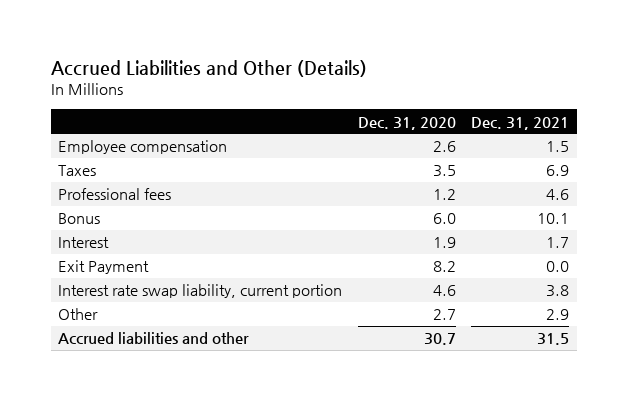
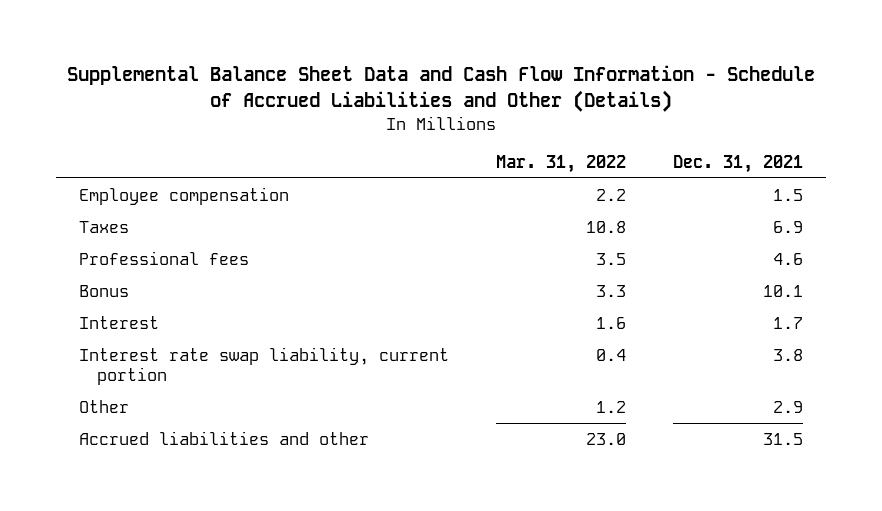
[50,60,367,78] Accrued Liabilities and Other (Details) -> [66,65,815,113] Supplemental Balance Sheet Data and Cash Flow Information - Schedule of Accrued Liabilities and Other (Details)
[357,116,456,130] Dec. 31, 2020 -> none
none -> [495,154,626,173] Mar. 31, 2022
[58,260,150,275] Exit Payment -> none

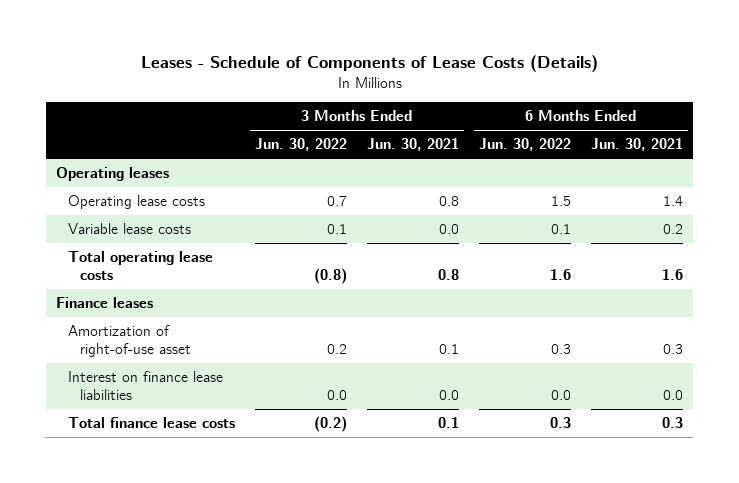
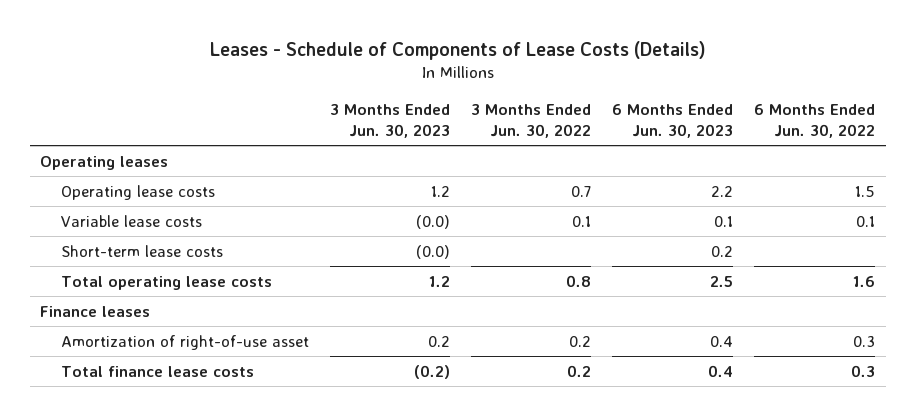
[366,138,459,152] Jun. 30, 2021 -> none
[591,138,684,152] Jun. 30, 2021 -> none
none -> [330,104,451,139] 3 Months Ended Jun. 30, 2023
none -> [612,104,734,139] 6 Months Ended Jun. 30, 2023
none -> [61,244,224,257] Short-term lease costs
[313,268,347,285] (0.8) -> [566,274,592,287] 0.8
[67,370,223,401] Interest on finance lease liabilities -> none
[313,415,347,432] (0.2) -> [567,364,592,377] 0.2

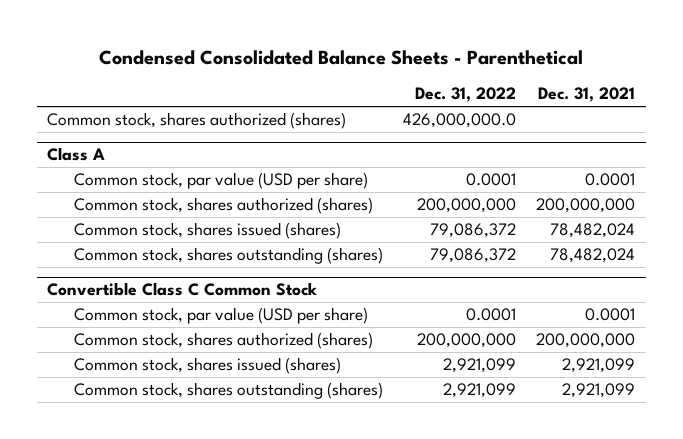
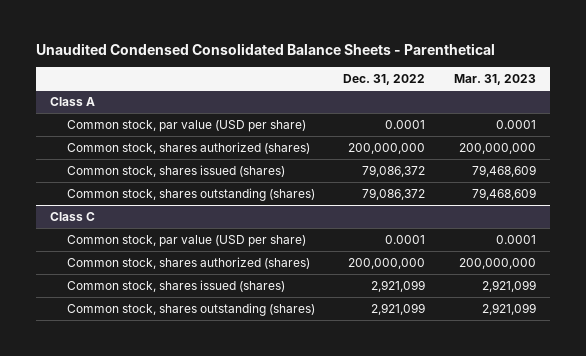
[99,50,584,66] Condensed Consolidated Balance Sheets - Parenthetical -> [36,42,496,55] Unaudited Condensed Consolidated Balance Sheets - Parenthetical
[538,87,636,103] Dec. 31, 2021 -> none
none -> [453,73,536,85] Mar. 31, 2023
[47,112,347,130] Common stock, shares authorized (shares) -> none
[47,282,318,297] Convertible Class C Common Stock -> none
none -> [50,211,96,221] Class C

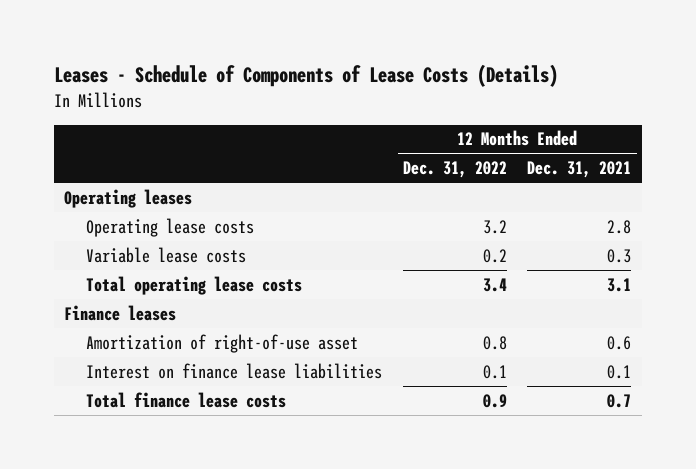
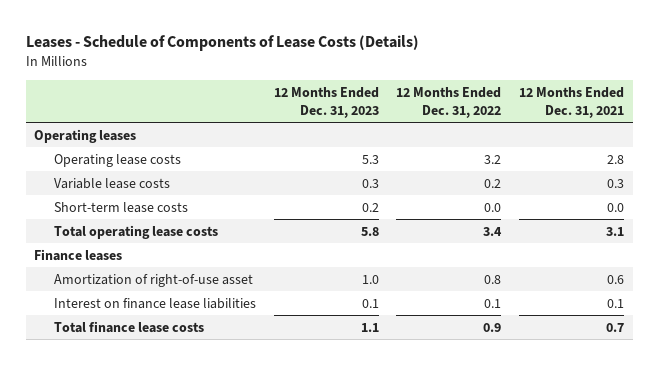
none -> [273,87,379,119] 12 Months Ended Dec. 31, 2023
none -> [54,201,189,213] Short-term lease costs

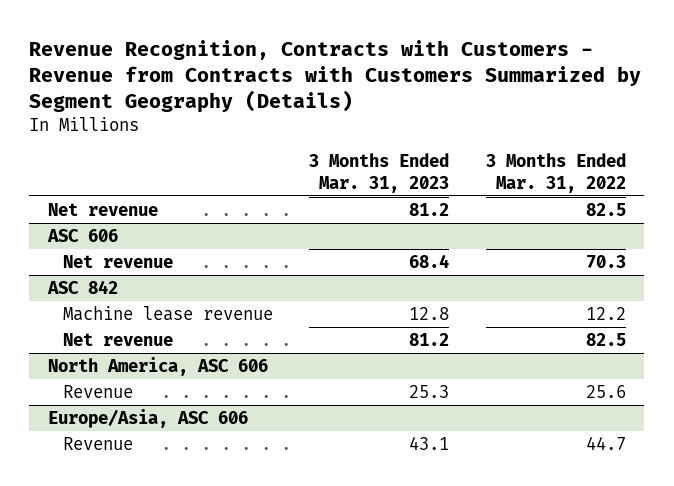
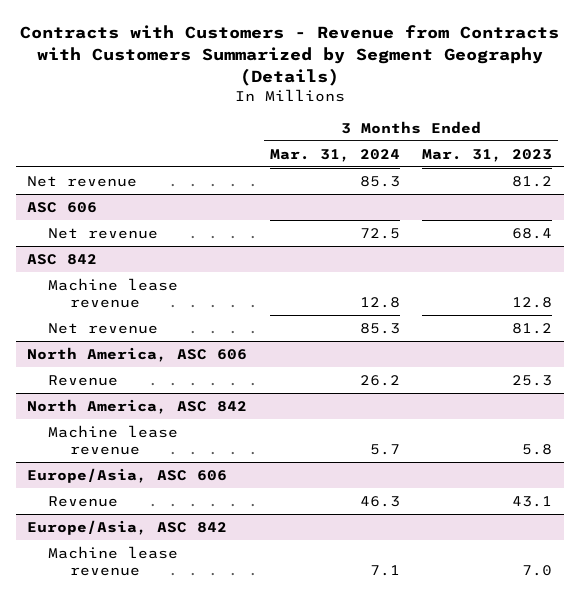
[29,39,642,114] Revenue Recognition, Contracts with Customers - Revenue from Contracts with Customers Summarized by Segment Geography (Details) -> [19,24,559,86] Contracts with Customers - Revenue from Contracts with Customers Summarized by Segment Geography (Details)
[485,153,626,193] 3 Months Ended Mar. 31, 2022 -> none
none -> [269,148,400,162] Mar. 31, 2024
none -> [27,398,248,414] North America, ASC 842
none -> [48,424,179,455] Machine lease revenue
none -> [27,519,228,535] Europe/Asia, ASC 842
none -> [48,545,179,576] Machine lease revenue

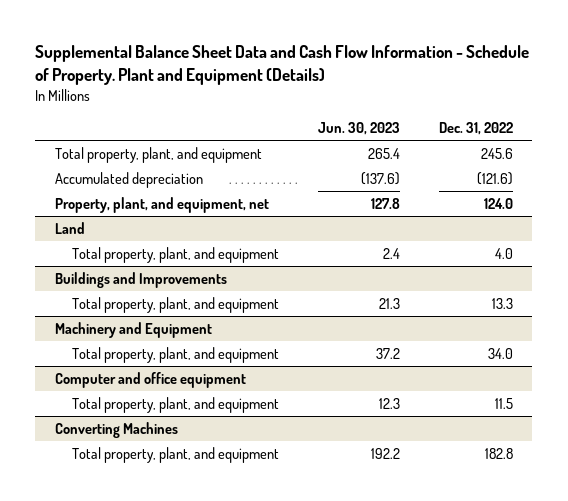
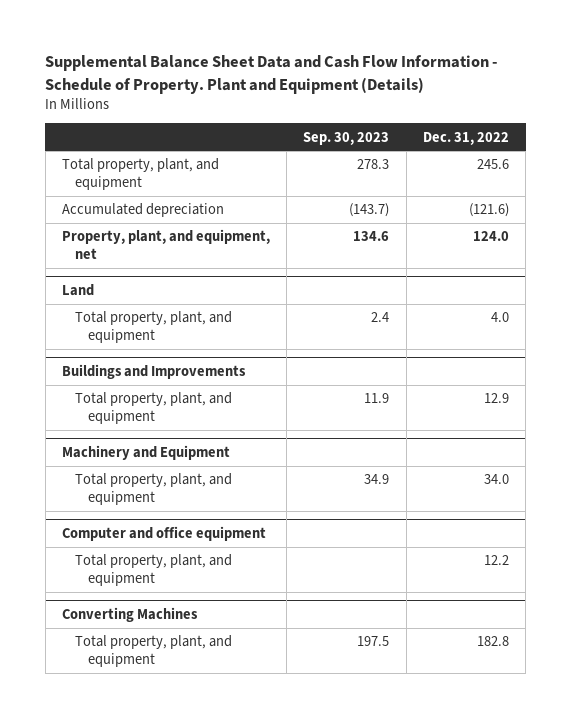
[317,122,400,136] Jun. 30, 2023 -> none
none -> [303,131,390,145] Sep. 30, 2023
[491,297,513,309] 13.3 -> [483,393,509,404] 12.9
[494,397,513,409] 11.5 -> [483,555,509,566] 12.2

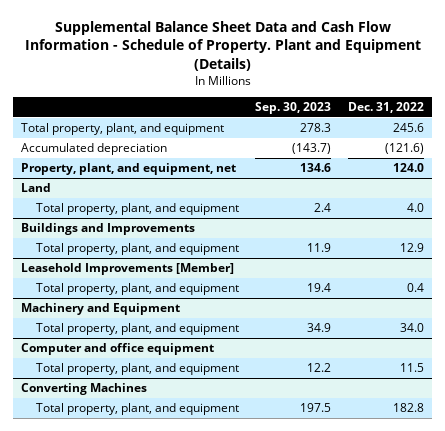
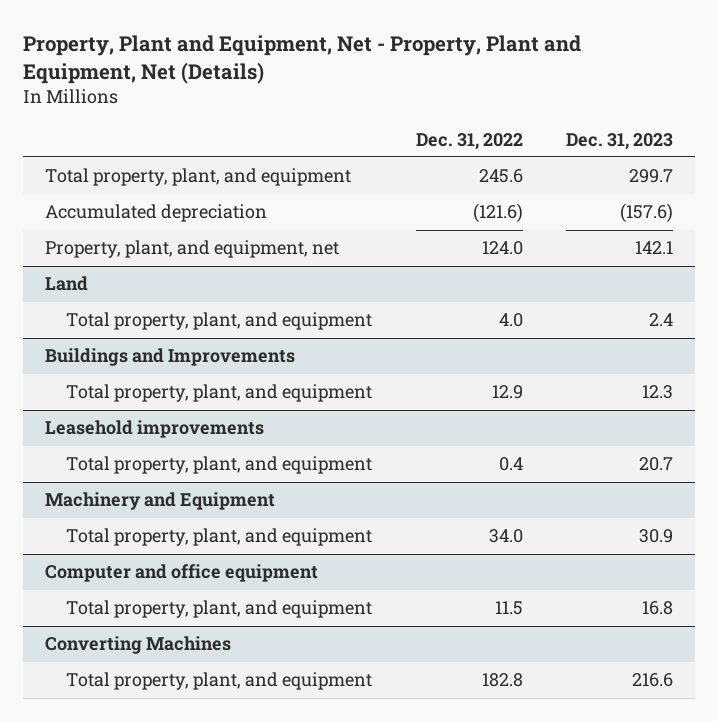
[24,20,421,71] Supplemental Balance Sheet Data and Cash Flow Information - Schedule of Property. Plant and Equipment (Details) -> [22,34,581,84] Property, Plant and Equipment, Net - Property, Plant and Equipment, Net (Details)
[255,102,332,115] Sep. 30, 2023 -> none
none -> [566,132,674,150] Dec. 31, 2023
[21,263,235,276] Leasehold Improvements [Member] -> [44,420,264,439] Leasehold improvements

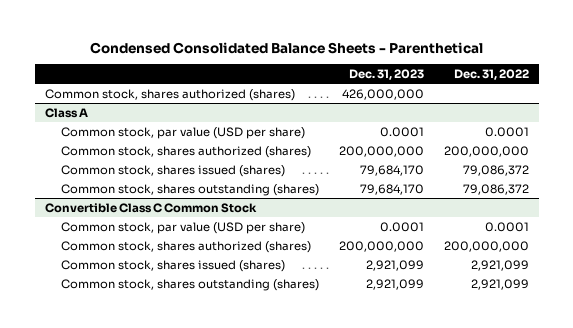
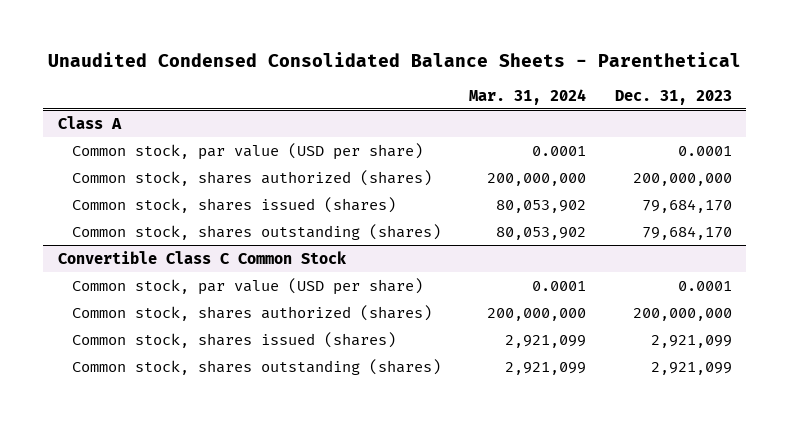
[89,41,483,54] Condensed Consolidated Balance Sheets - Parenthetical -> [47,51,741,67] Unaudited Condensed Consolidated Balance Sheets - Parenthetical
[453,68,529,80] Dec. 31, 2022 -> none
none -> [469,88,587,105] Mar. 31, 2024
[44,88,295,101] Common stock, shares authorized (shares) -> none

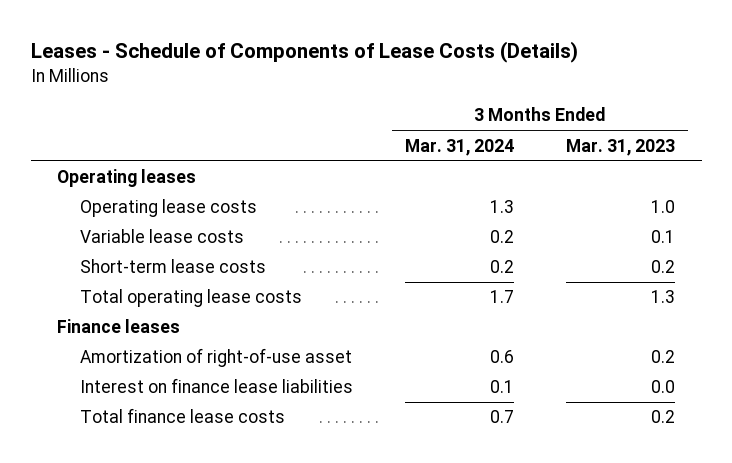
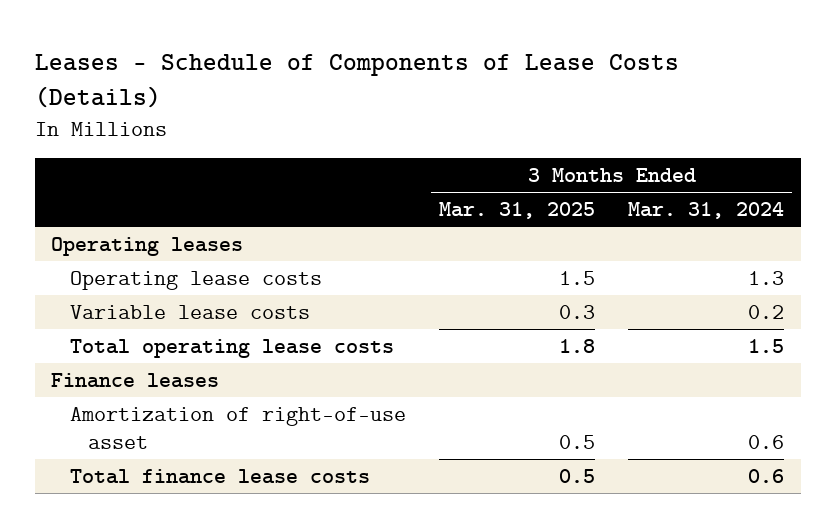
[566,138,676,156] Mar. 31, 2023 -> none
none -> [438,202,595,220] Mar. 31, 2025
[80,259,267,274] Short-term lease costs -> none
[490,290,515,304] 1.7 -> [748,338,785,353] 1.5
[80,378,354,394] Interest on finance lease liabilities -> none
[490,410,515,424] 0.7 -> [748,468,785,483] 0.6

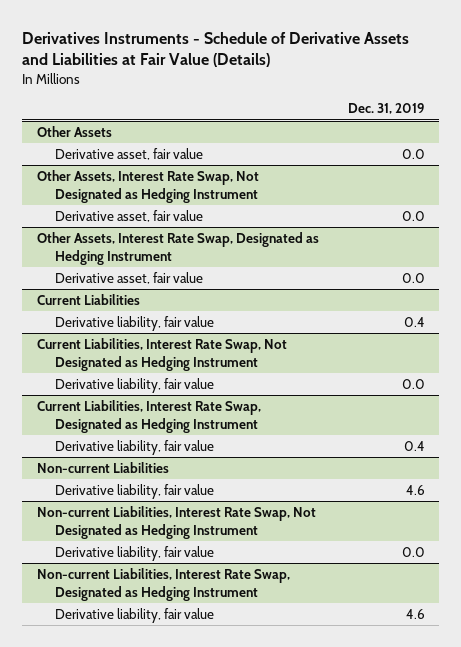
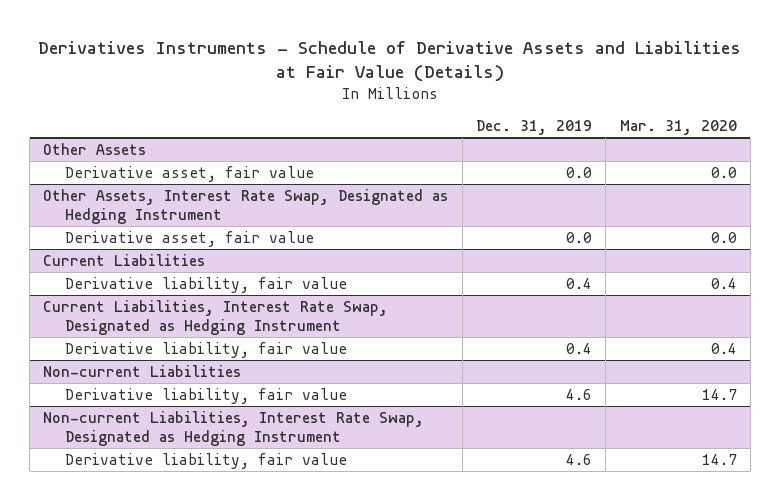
none -> [619,120,737,136] Mar. 31, 2020
[36,169,259,203] Other Assets, Interest Rate Swap, Not Designated as Hedging Instrument -> none
[54,209,203,222] Derivative asset, fair value -> none
[36,337,287,371] Current Liabilities, Interest Rate Swap, Not Designated as Hedging Instrument -> none
[54,377,214,393] Derivative liability, fair value -> none
[36,505,316,539] Non-current Liabilities, Interest Rate Swap, Not Designated as Hedging Instrument -> none
[54,545,214,561] Derivative liability, fair value -> none

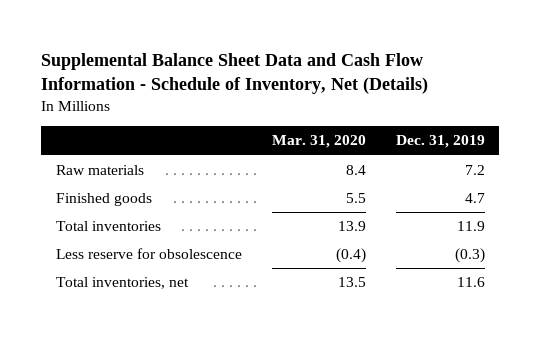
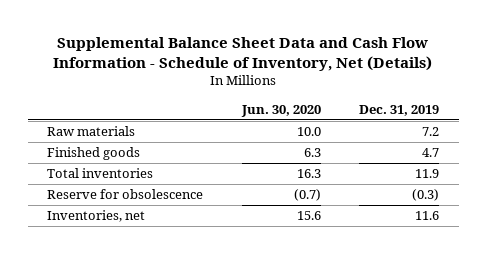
[271,135,366,149] Mar. 31, 2020 -> none
none -> [240,104,321,117] Jun. 30, 2020
[56,248,243,260] Less reserve for obsolescence -> [46,189,203,200] Reserve for obsolescence
[56,277,190,290] Total inventories, net -> [46,210,145,223] Inventories, net

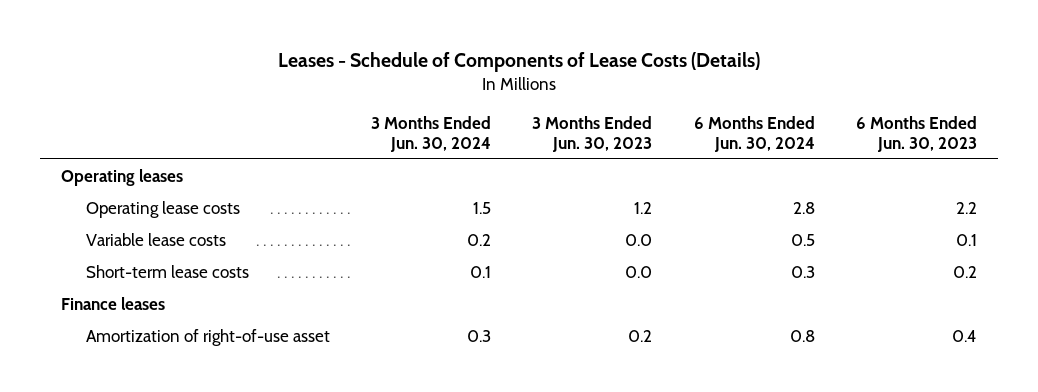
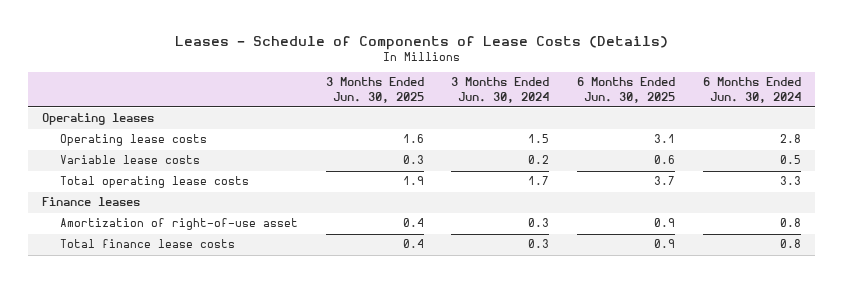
[532,115,653,152] 3 Months Ended Jun. 30, 2023 -> none
[856,115,978,152] 6 Months Ended Jun. 30, 2023 -> none
none -> [325,77,424,103] 3 Months Ended Jun. 30, 2025
none -> [577,77,676,103] 6 Months Ended Jun. 30, 2025
[85,264,249,278] Short-term lease costs -> none
none -> [59,176,249,189] Total operating lease costs
none -> [59,239,235,249] Total finance lease costs

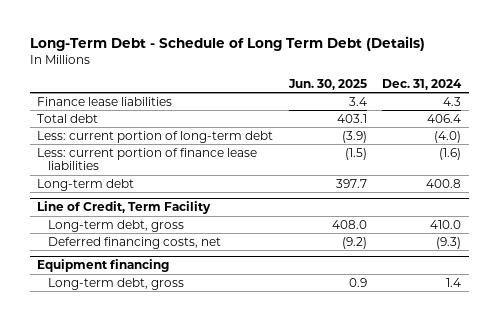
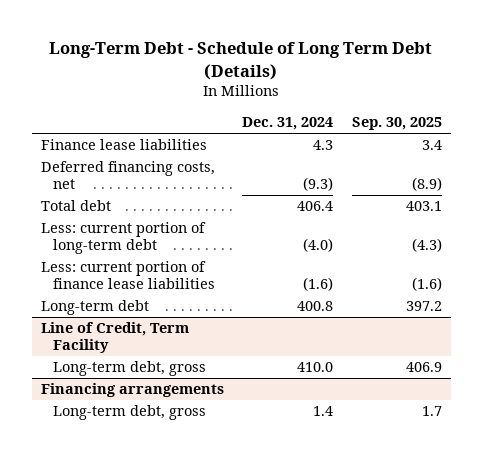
[287,79,367,91] Jun. 30, 2025 -> none
none -> [351,117,442,131] Sep. 30, 2025
none -> [40,161,215,190] Deferred financing costs, net
[48,236,222,249] Deferred financing costs, net -> none
[37,259,170,273] Equipment financing -> none
none -> [40,383,224,398] Financing arrangements

